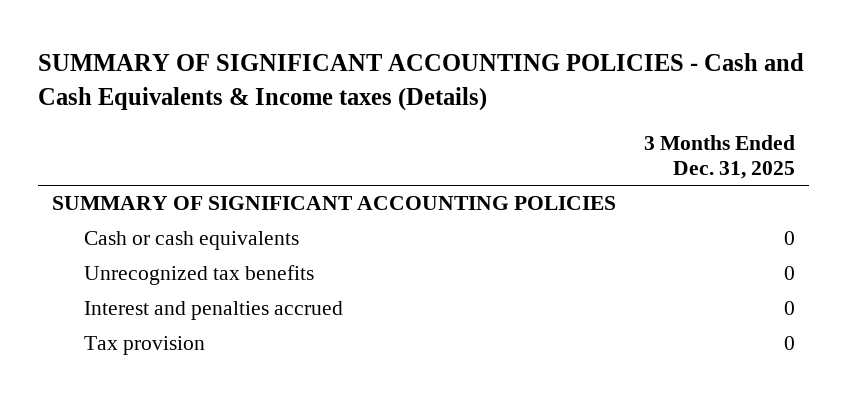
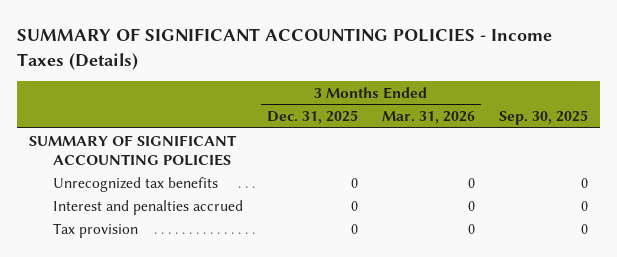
[38,53,805,111] SUMMARY OF SIGNIFICANT ACCOUNTING POLICIES - Cash and Cash Equivalents & Income taxes (Details) -> [16,28,552,70] SUMMARY OF SIGNIFICANT ACCOUNTING POLICIES - Income Taxes (Details)
none -> [382,111,476,125] Mar. 31, 2026
none -> [498,110,588,126] Sep. 30, 2025
[84,231,300,251] Cash or cash equivalents -> none

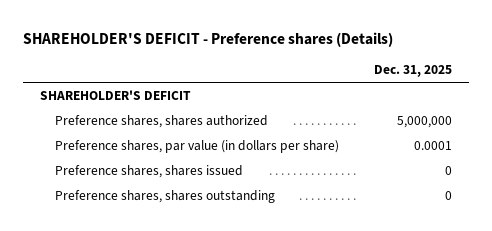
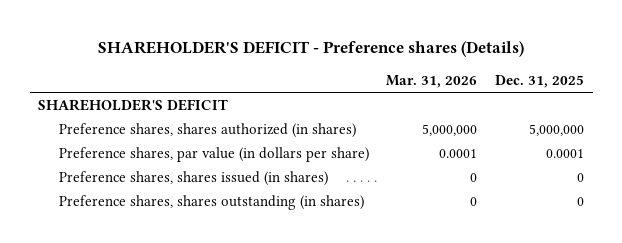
none -> [386,74,478,88] Mar. 31, 2026
[55,114,269,128] Preference shares, shares authorized -> [58,123,356,139] Preference shares, shares authorized (in shares)
[55,164,244,178] Preference shares, shares issued -> [58,171,328,187] Preference shares, shares issued (in shares)
[55,189,276,203] Preference shares, shares outstanding -> [58,195,364,211] Preference shares, shares outstanding (in shares)

